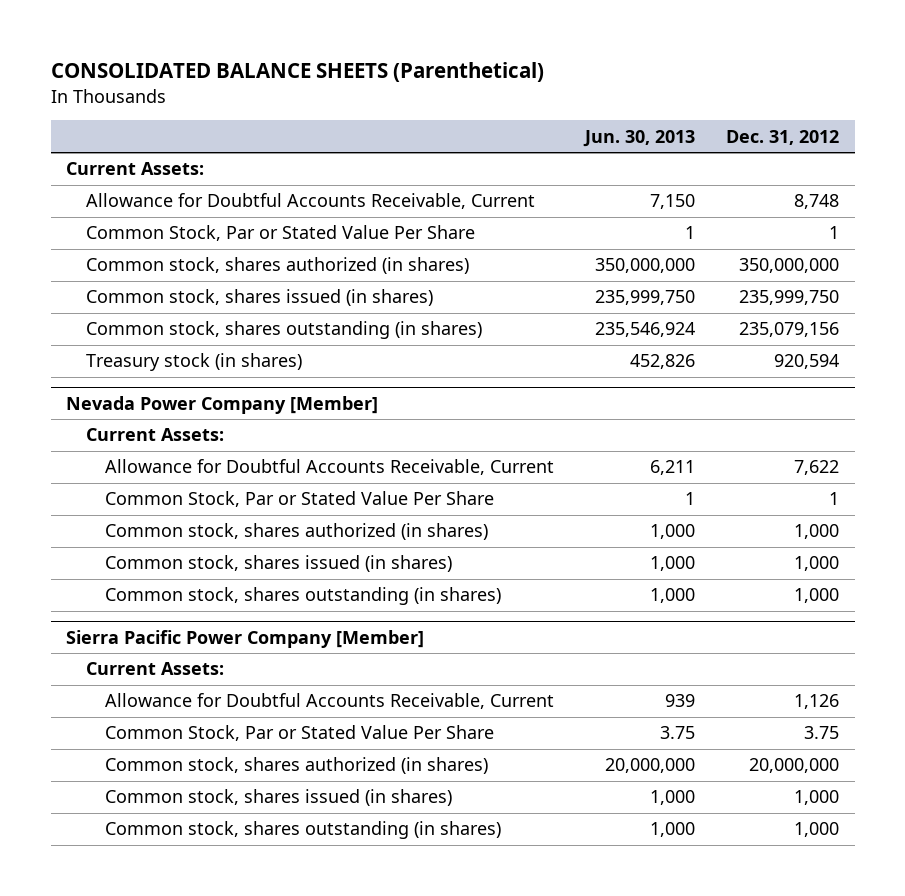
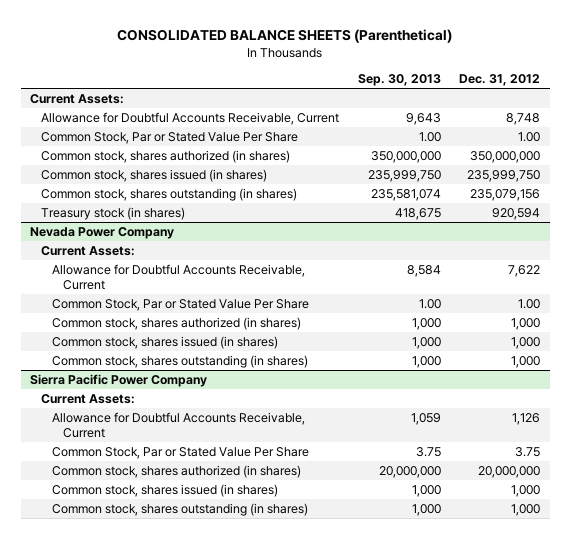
[582,129,695,147] Jun. 30, 2013 -> none
none -> [357,74,441,87] Sep. 30, 2013
[829,226,840,240] 1 -> [518,131,541,142] 1.00
[66,395,379,414] Nevada Power Company [Member] -> [30,226,175,239] Nevada Power Company
[829,492,840,506] 1 -> [518,298,541,309] 1.00
[66,629,425,648] Sierra Pacific Power Company [Member] -> [30,373,208,387] Sierra Pacific Power Company

